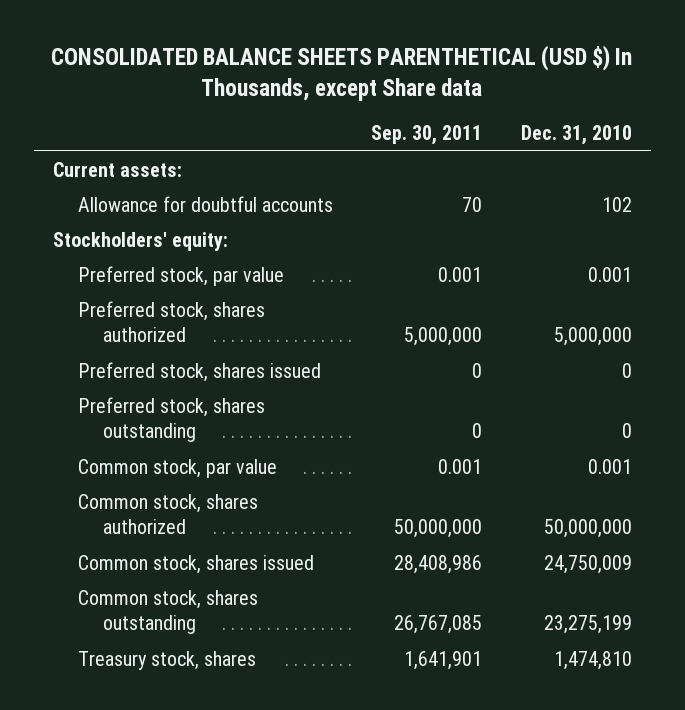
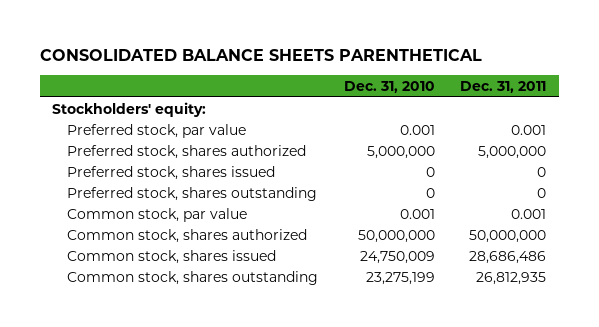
[51,44,633,101] CONSOLIDATED BALANCE SHEETS PARENTHETICAL (USD $) In Thousands, except Share data -> [39,49,482,62] CONSOLIDATED BALANCE SHEETS PARENTHETICAL
[371,125,483,146] Sep. 30, 2011 -> none
none -> [460,80,547,93] Dec. 31, 2011
[53,161,183,177] Current assets: -> none
[77,195,333,212] Allowance for doubtful accounts -> none
[77,650,256,670] Treasury stock, shares -> none

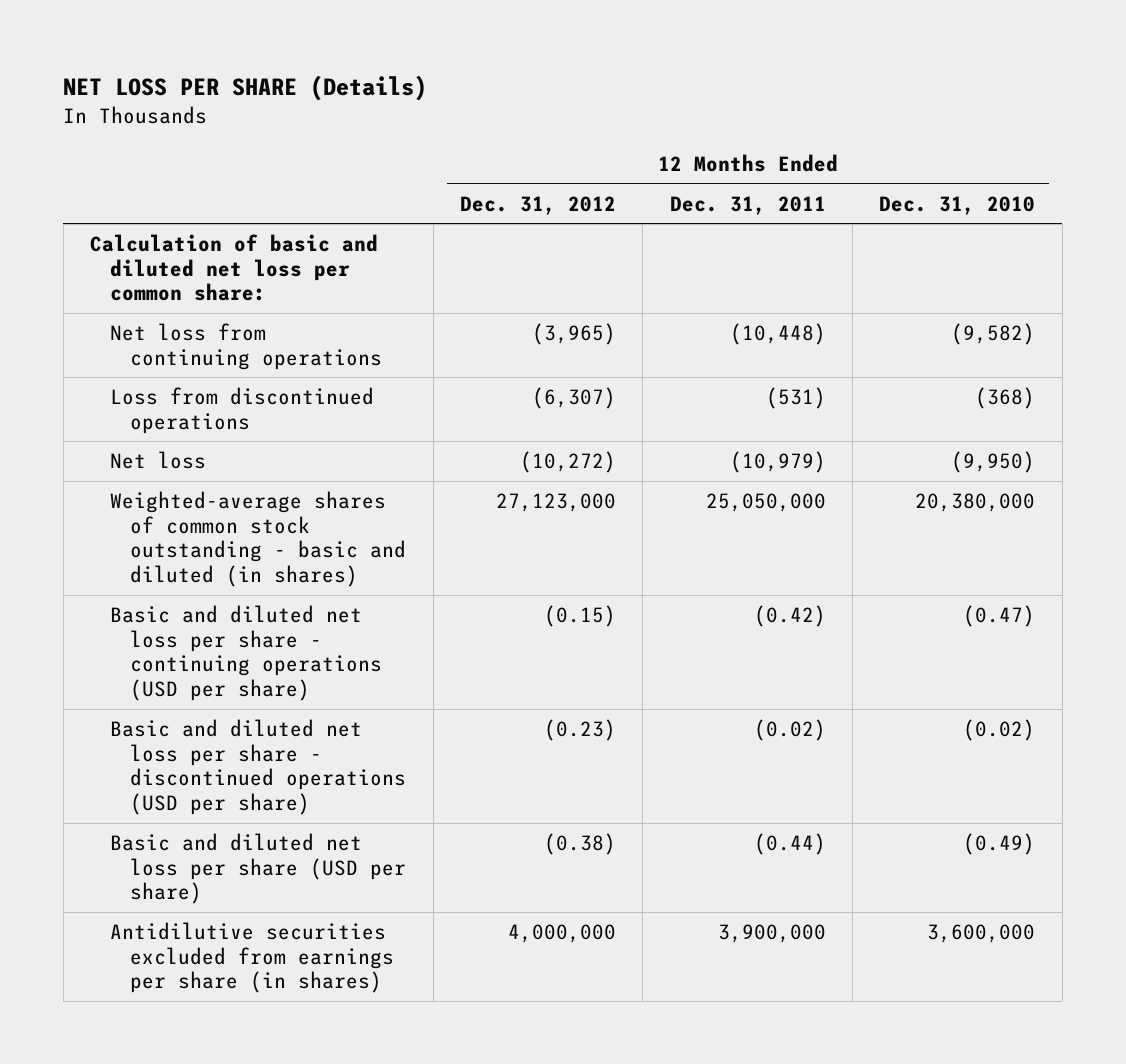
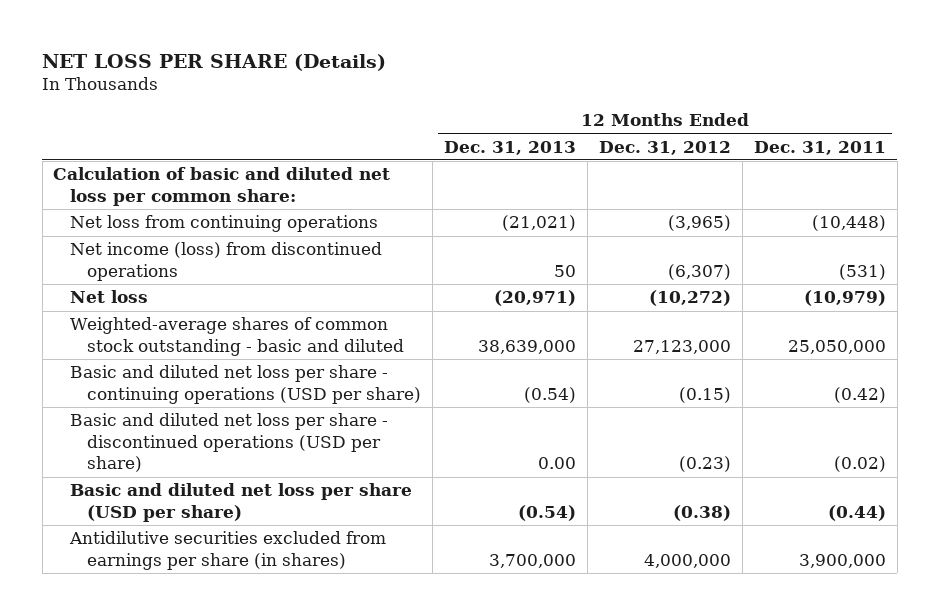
[879,195,1036,215] Dec. 31, 2010 -> none
none -> [443,140,576,155] Dec. 31, 2013
[110,387,375,434] Loss from discontinued operations -> [70,242,383,281] Net income (loss) from discontinued operations
[110,491,407,587] Weighted-average shares of common stock outstanding - basic and diluted (in shares) -> [70,317,404,356] Weighted-average shares of common stock outstanding - basic and diluted

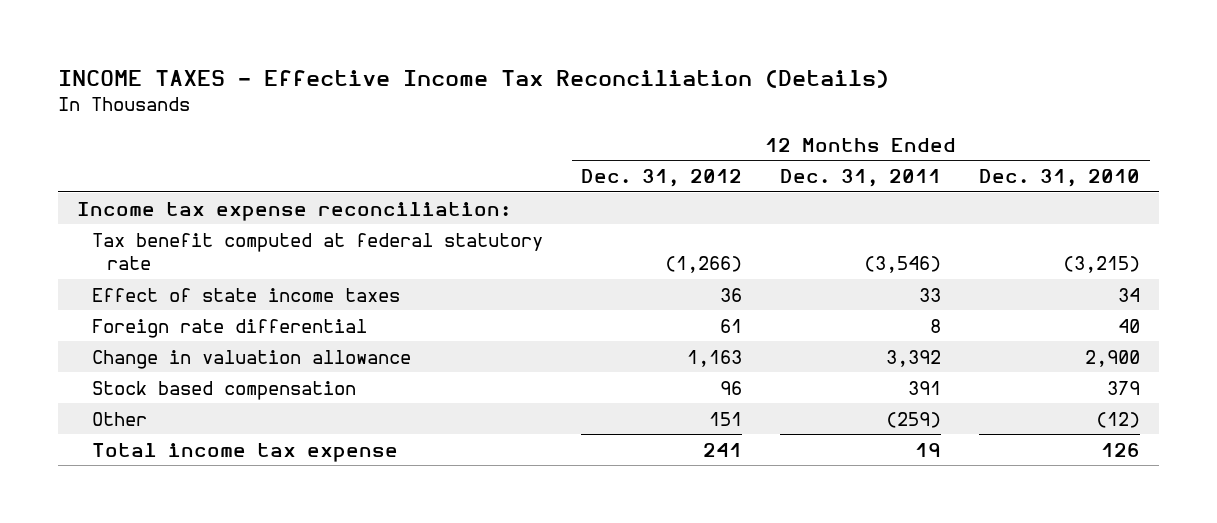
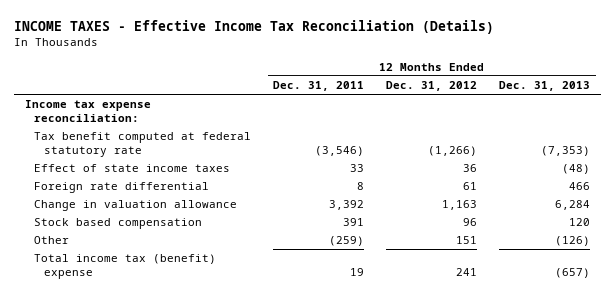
[979,169,1141,188] Dec. 31, 2010 -> none
none -> [499,81,591,92] Dec. 31, 2013
[92,442,399,462] Total income tax expense -> [34,254,217,279] Total income tax (benefit) expense

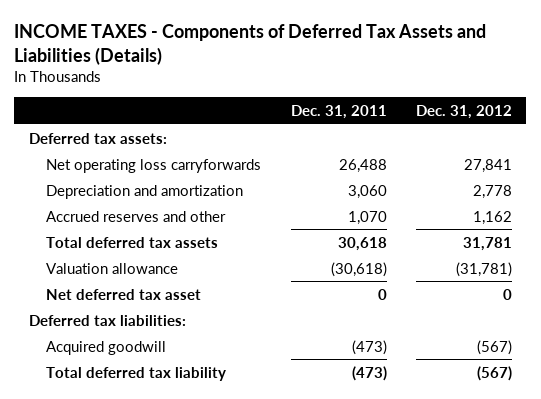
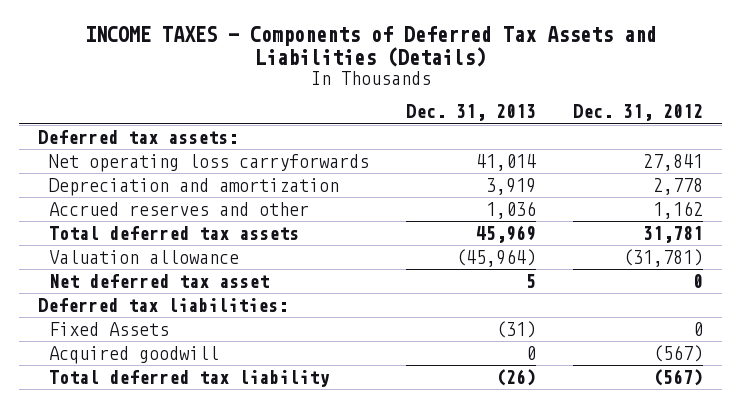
[290,105,387,120] Dec. 31, 2011 -> none
none -> [405,104,536,122] Dec. 31, 2013
none -> [48,321,169,336] Fixed Assets

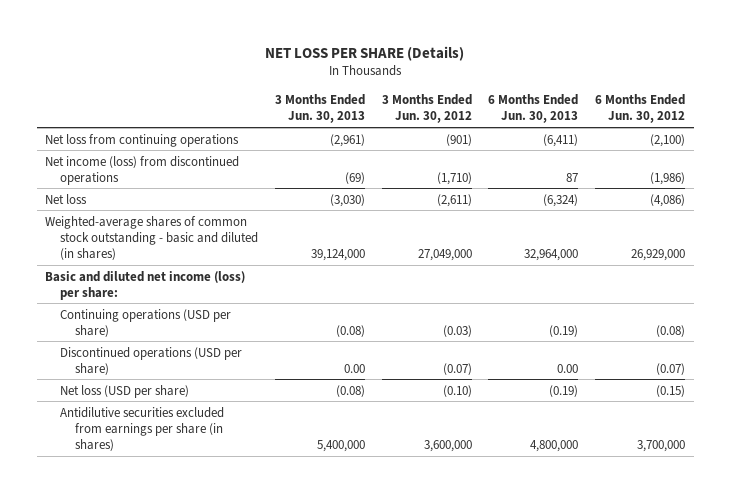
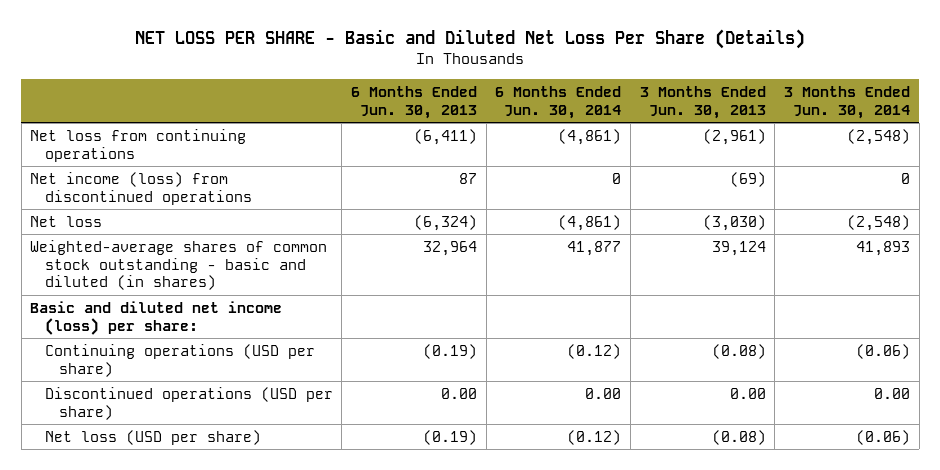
[265,45,465,61] NET LOSS PER SHARE (Details) -> [135,29,806,50] NET LOSS PER SHARE - Basic and Diluted Net Loss Per Share (Details)
[381,94,472,124] 3 Months Ended Jun. 30, 2012 -> none
[595,94,686,124] 6 Months Ended Jun. 30, 2012 -> none
none -> [495,85,622,119] 6 Months Ended Jun. 30, 2014
none -> [784,85,911,119] 3 Months Ended Jun. 30, 2014
[310,248,365,261] 39,124,000 -> [711,240,766,256] 39,124
[524,248,579,261] 32,964,000 -> [422,240,477,256] 32,964
[59,406,224,451] Antidilutive securities excluded from earnings per share (in shares) -> none

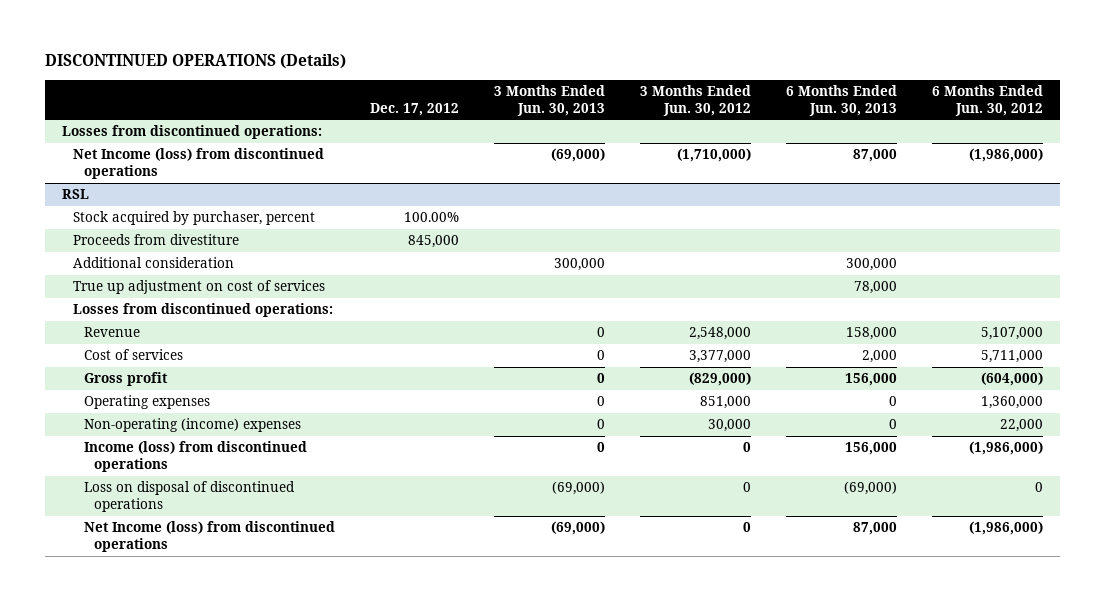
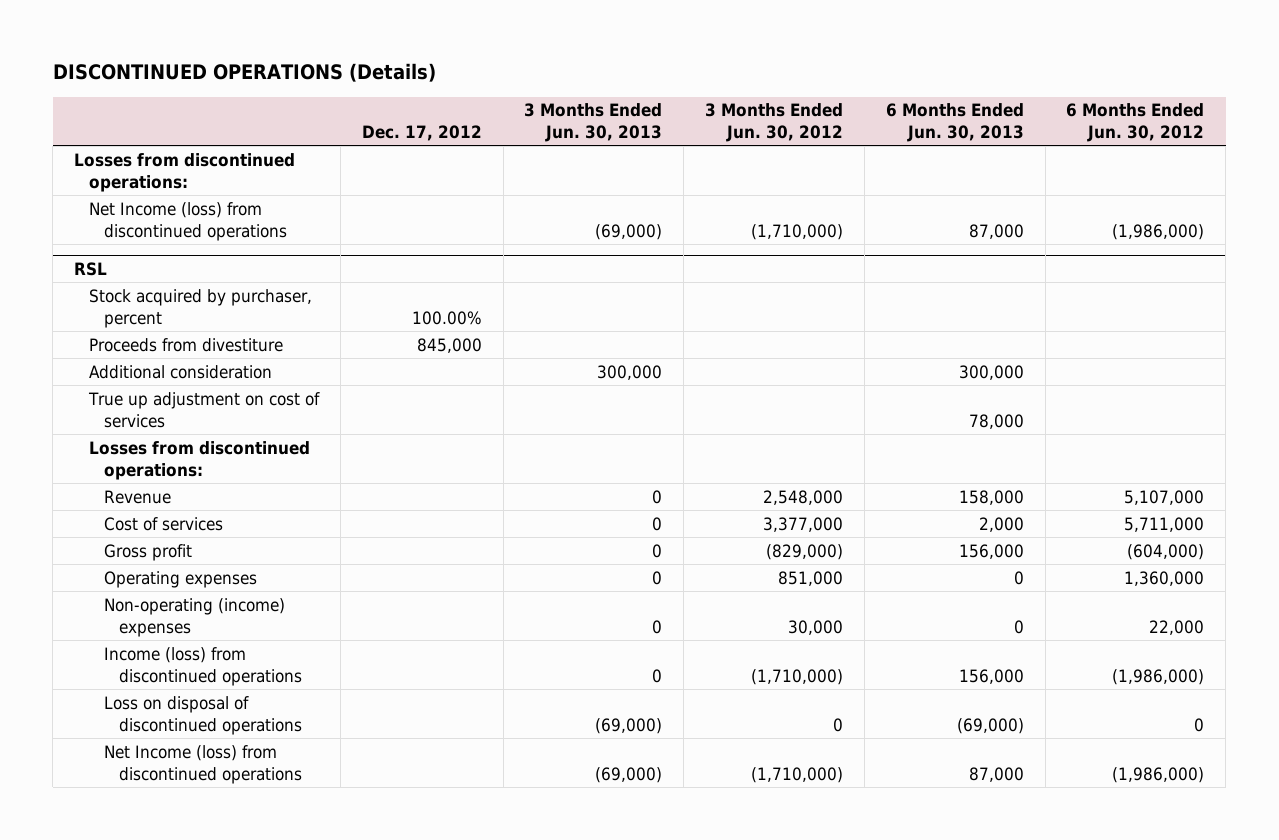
[742,442,751,453] 0 -> [751,668,844,685] (1,710,000)
[742,522,751,533] 0 -> [751,766,844,783] (1,710,000)

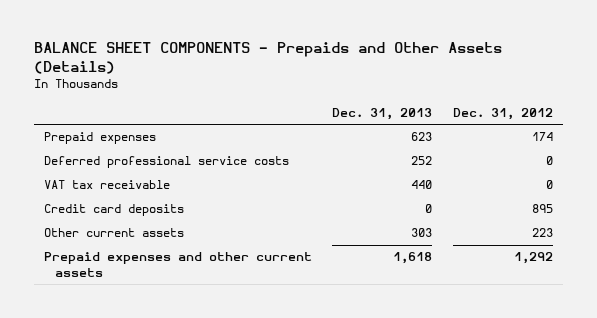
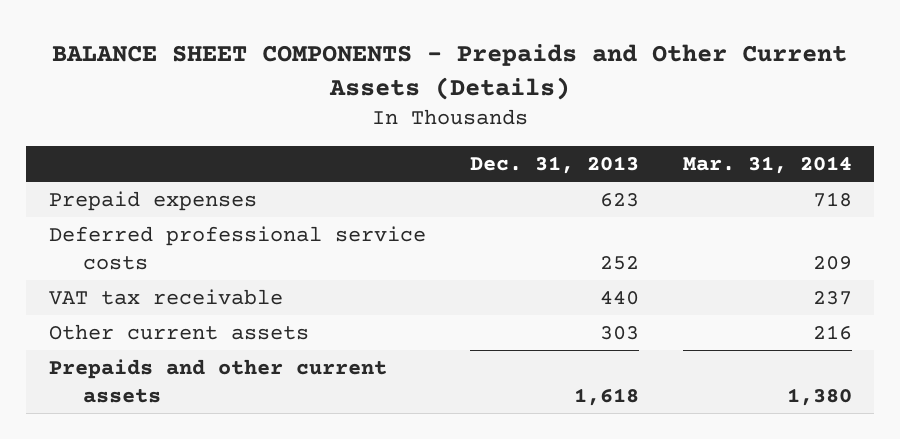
[33,41,502,74] BALANCE SHEET COMPONENTS - Prepaids and Other Assets (Details) -> [52,43,848,100] BALANCE SHEET COMPONENTS - Prepaids and Other Current Assets (Details)
[452,107,553,120] Dec. 31, 2012 -> none
none -> [682,156,852,175] Mar. 31, 2014
[44,204,185,217] Credit card deposits -> none
[44,252,313,278] Prepaid expenses and other current assets -> [48,358,387,403] Prepaids and other current assets

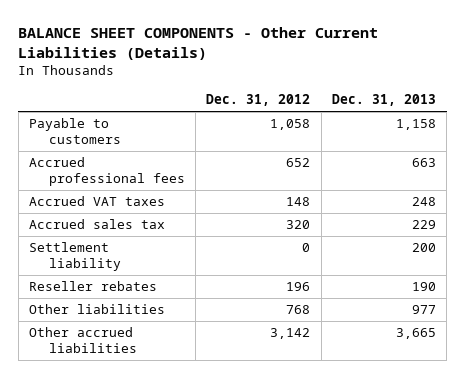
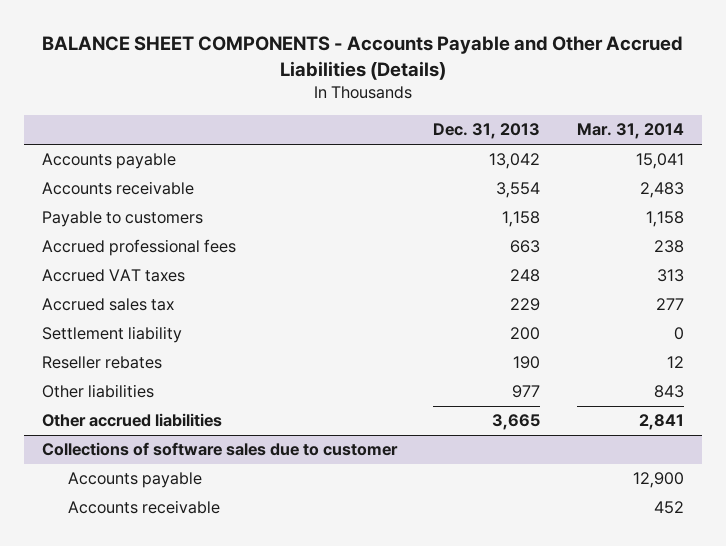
[18,26,379,60] BALANCE SHEET COMPONENTS - Other Current Liabilities (Details) -> [41,35,683,80] BALANCE SHEET COMPONENTS - Accounts Payable and Other Accrued Liabilities (Details)
[206,94,311,107] Dec. 31, 2012 -> none
none -> [576,123,684,140] Mar. 31, 2014
none -> [42,153,177,170] Accounts payable
none -> [42,181,195,196] Accounts receivable
none -> [42,442,399,457] Collections of software sales due to customer
none -> [68,472,203,489] Accounts payable
none -> [68,500,221,515] Accounts receivable

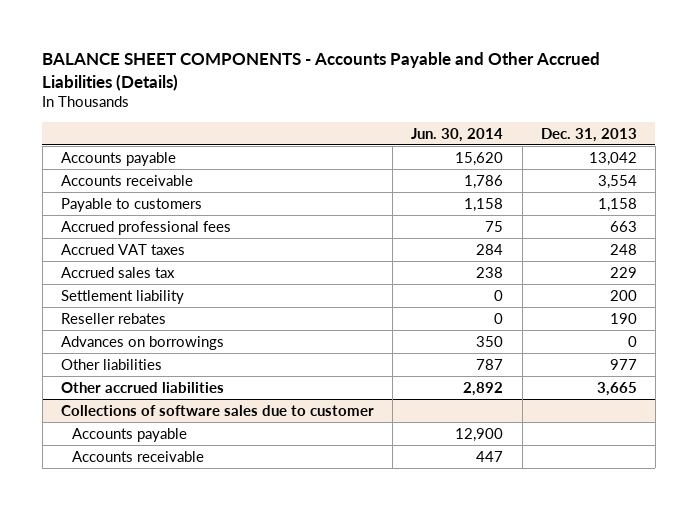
[576,123,684,140] Mar. 31, 2014 -> none
none -> [411,127,504,142] Jun. 30, 2014
none -> [61,335,225,350] Advances on borrowings

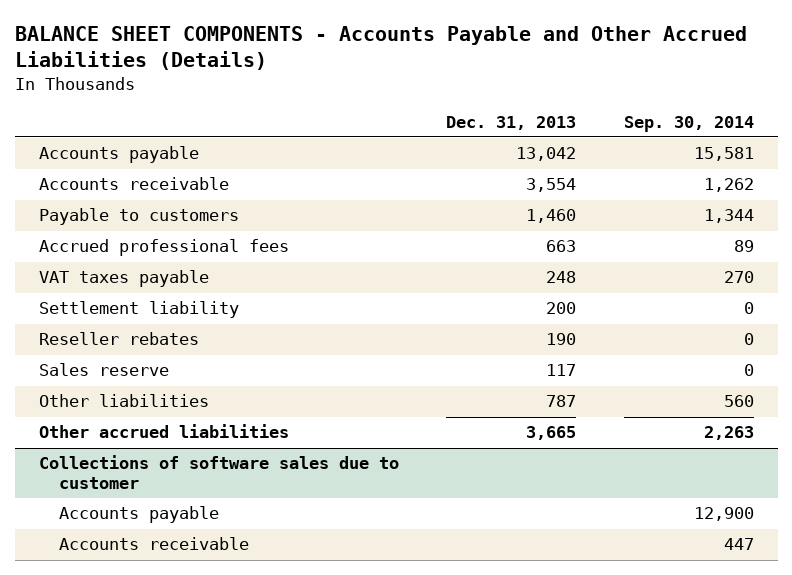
[411,127,504,142] Jun. 30, 2014 -> none
none -> [623,115,754,132] Sep. 30, 2014
[597,197,637,212] 1,158 -> [526,209,577,224] 1,460
[61,266,176,278] Accrued sales tax -> none
[61,243,186,255] Accrued VAT taxes -> [38,270,209,288] VAT taxes payable
[61,335,225,350] Advances on borrowings -> none
none -> [38,363,169,377] Sales reserve
[609,358,637,370] 977 -> [546,395,577,408] 787

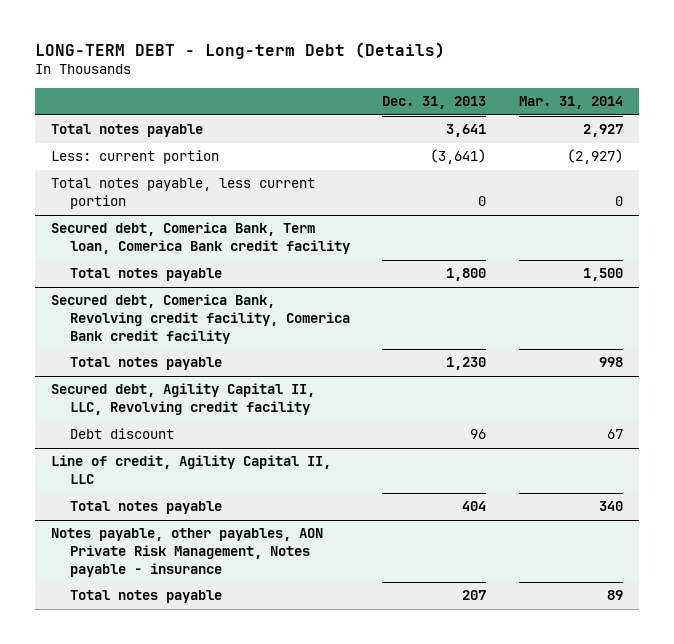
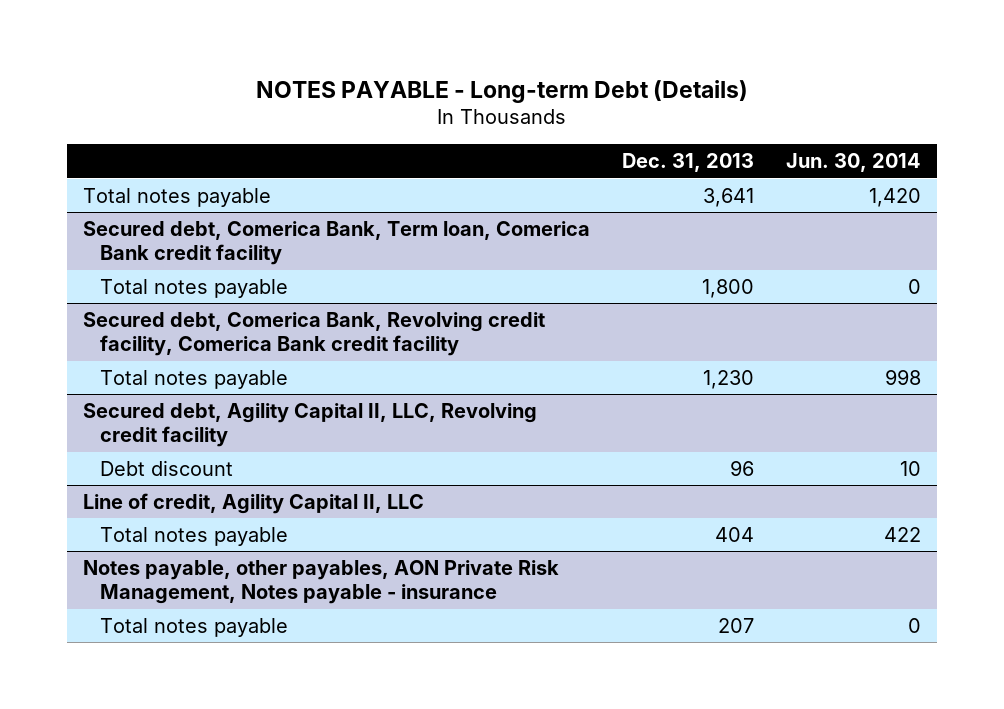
[34,41,445,59] LONG-TERM DEBT - Long-term Debt (Details) -> [255,79,748,103] NOTES PAYABLE - Long-term Debt (Details)
[518,96,623,110] Mar. 31, 2014 -> none
none -> [785,153,921,173] Jun. 30, 2014
[51,150,220,165] Less: current portion -> none
[51,178,316,210] Total notes payable, less current portion -> none

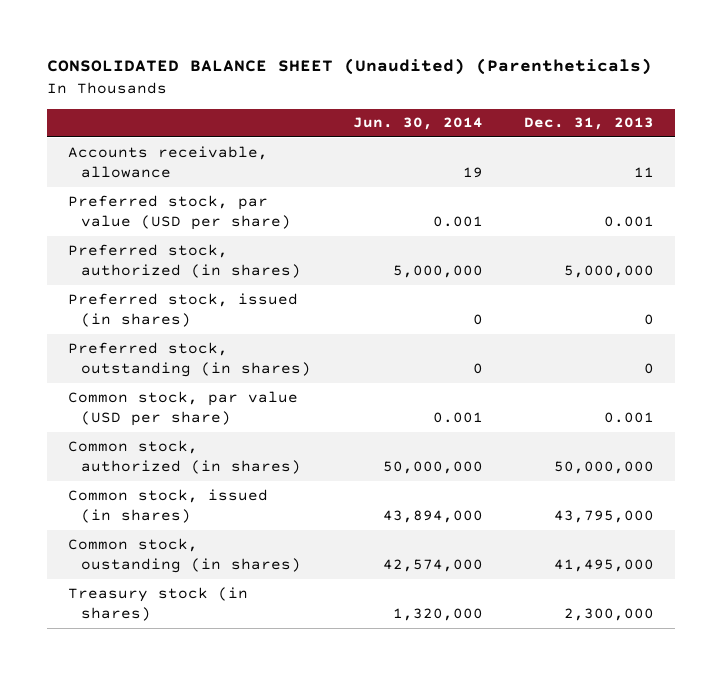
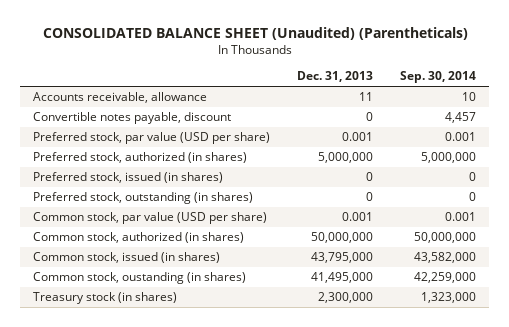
[352,117,483,131] Jun. 30, 2014 -> none
none -> [400,71,477,84] Sep. 30, 2014
none -> [33,112,232,125] Convertible notes payable, discount

